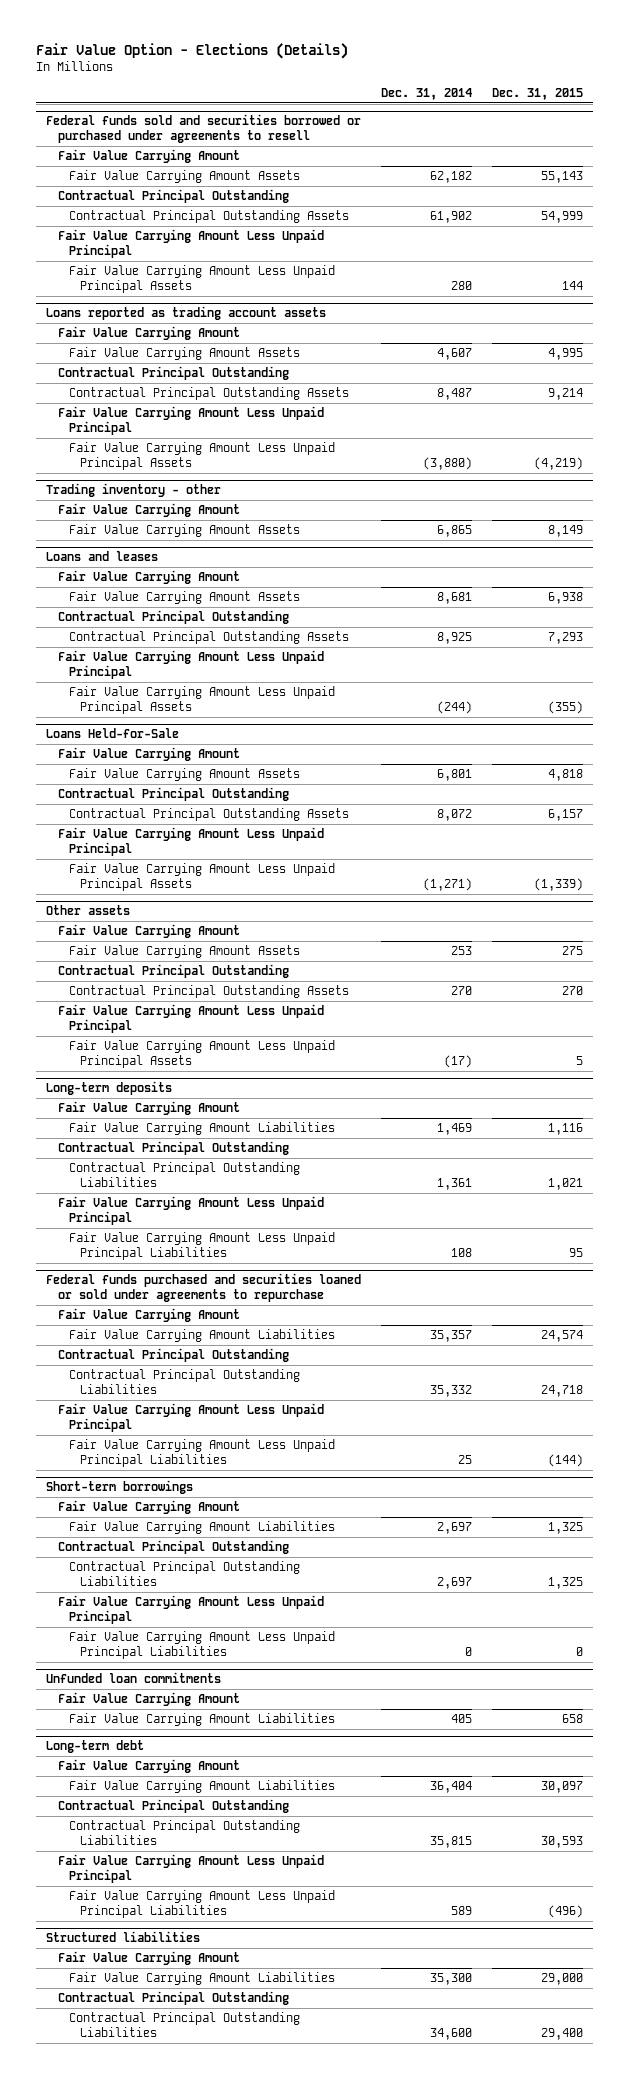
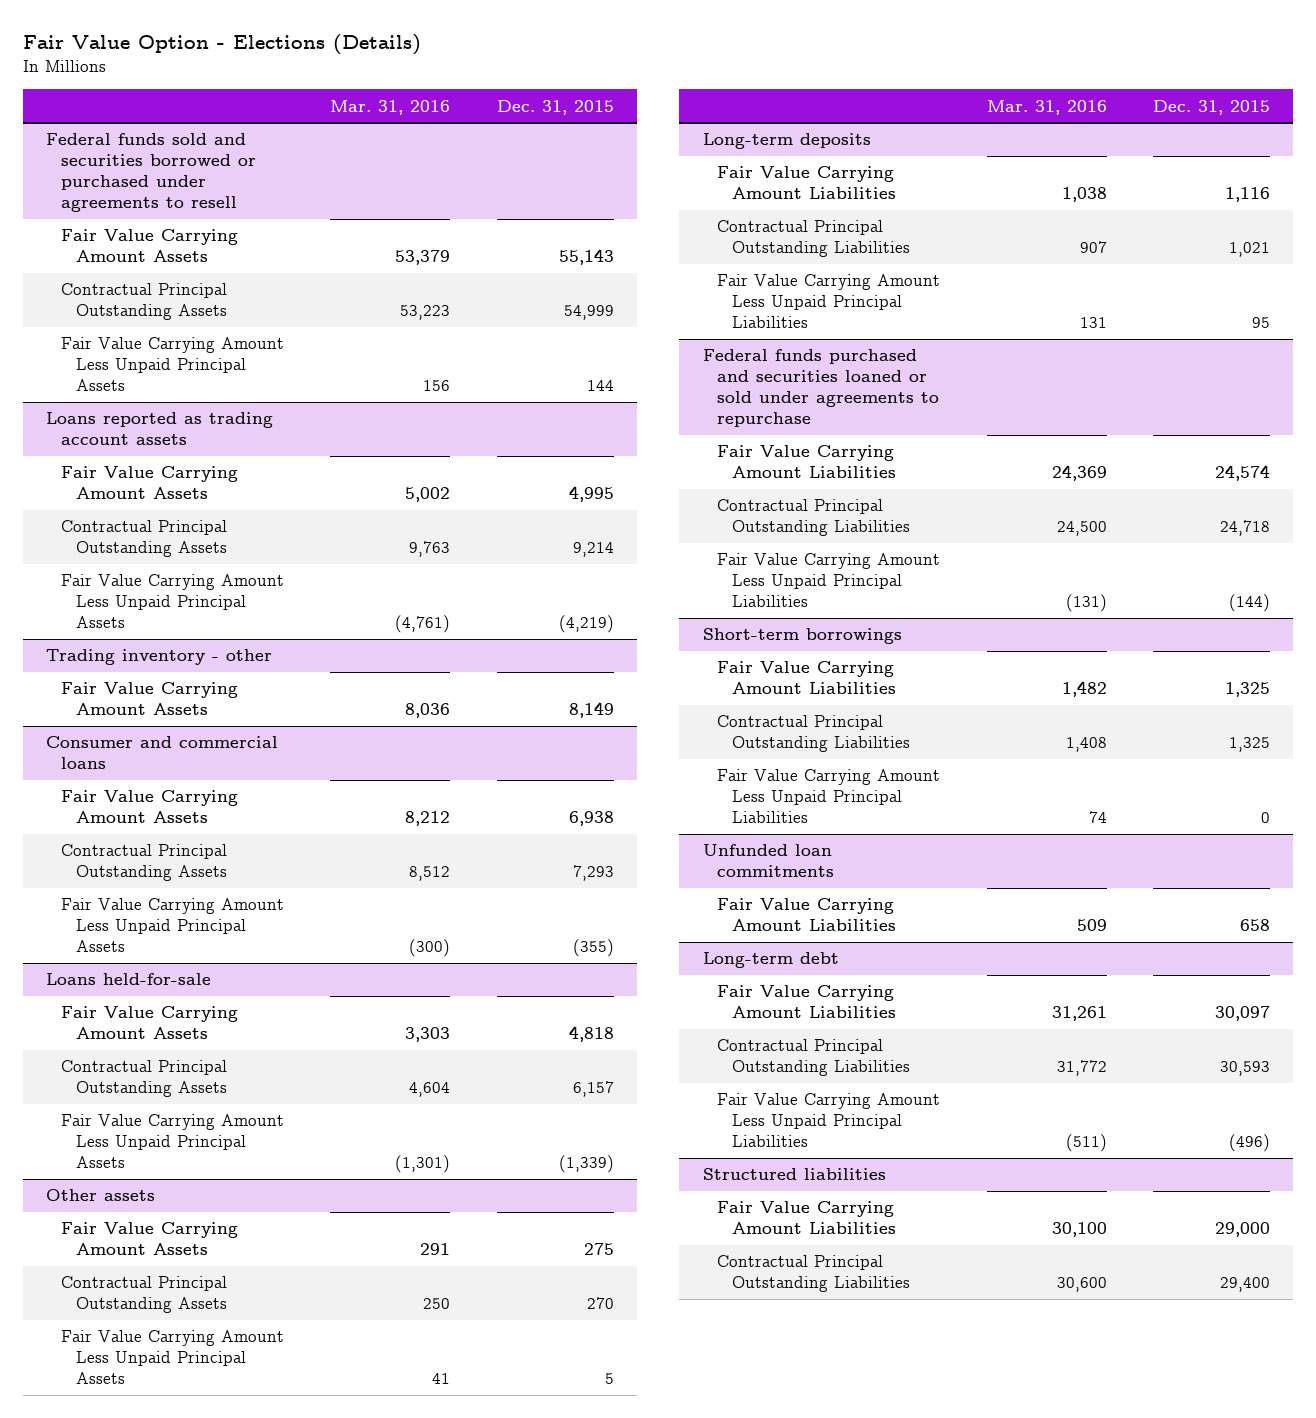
[381,87,473,100] Dec. 31, 2014 -> none
none -> [330,99,451,115] Mar. 31, 2016
[57,149,240,164] Fair Value Carrying Amount -> none
[57,189,289,204] Contractual Principal Outstanding -> none
[57,229,324,258] Fair Value Carrying Amount Less Unpaid Principal -> none
[57,326,240,341] Fair Value Carrying Amount -> none
[57,366,289,381] Contractual Principal Outstanding -> none
[57,406,324,435] Fair Value Carrying Amount Less Unpaid Principal -> none
[57,503,240,518] Fair Value Carrying Amount -> none
[57,570,240,585] Fair Value Carrying Amount -> none
[46,551,159,562] Loans and leases -> [46,736,279,770] Consumer and commercial loans
[57,610,289,625] Contractual Principal Outstanding -> none
[57,650,324,679] Fair Value Carrying Amount Less Unpaid Principal -> none
[57,747,240,762] Fair Value Carrying Amount -> none
[46,728,180,739] Loans Held-for-Sale -> [46,973,212,986] Loans held-for-sale
[57,787,289,802] Contractual Principal Outstanding -> none
[57,827,324,856] Fair Value Carrying Amount Less Unpaid Principal -> none
[57,924,240,939] Fair Value Carrying Amount -> none
[57,964,289,979] Contractual Principal Outstanding -> none
[57,1004,324,1033] Fair Value Carrying Amount Less Unpaid Principal -> none
[57,1101,240,1116] Fair Value Carrying Amount -> none
[57,1141,289,1156] Contractual Principal Outstanding -> none
[57,1196,324,1225] Fair Value Carrying Amount Less Unpaid Principal -> none
[57,1308,240,1323] Fair Value Carrying Amount -> none
[57,1348,289,1363] Contractual Principal Outstanding -> none
[57,1403,324,1432] Fair Value Carrying Amount Less Unpaid Principal -> none
[57,1500,240,1515] Fair Value Carrying Amount -> none
[57,1540,289,1555] Contractual Principal Outstanding -> none
[57,1595,324,1624] Fair Value Carrying Amount Less Unpaid Principal -> none
[57,1692,240,1707] Fair Value Carrying Amount -> none
[57,1759,240,1774] Fair Value Carrying Amount -> none
[57,1799,289,1814] Contractual Principal Outstanding -> none
[57,1854,324,1883] Fair Value Carrying Amount Less Unpaid Principal -> none
[57,1951,240,1966] Fair Value Carrying Amount -> none
[57,1991,289,2006] Contractual Principal Outstanding -> none

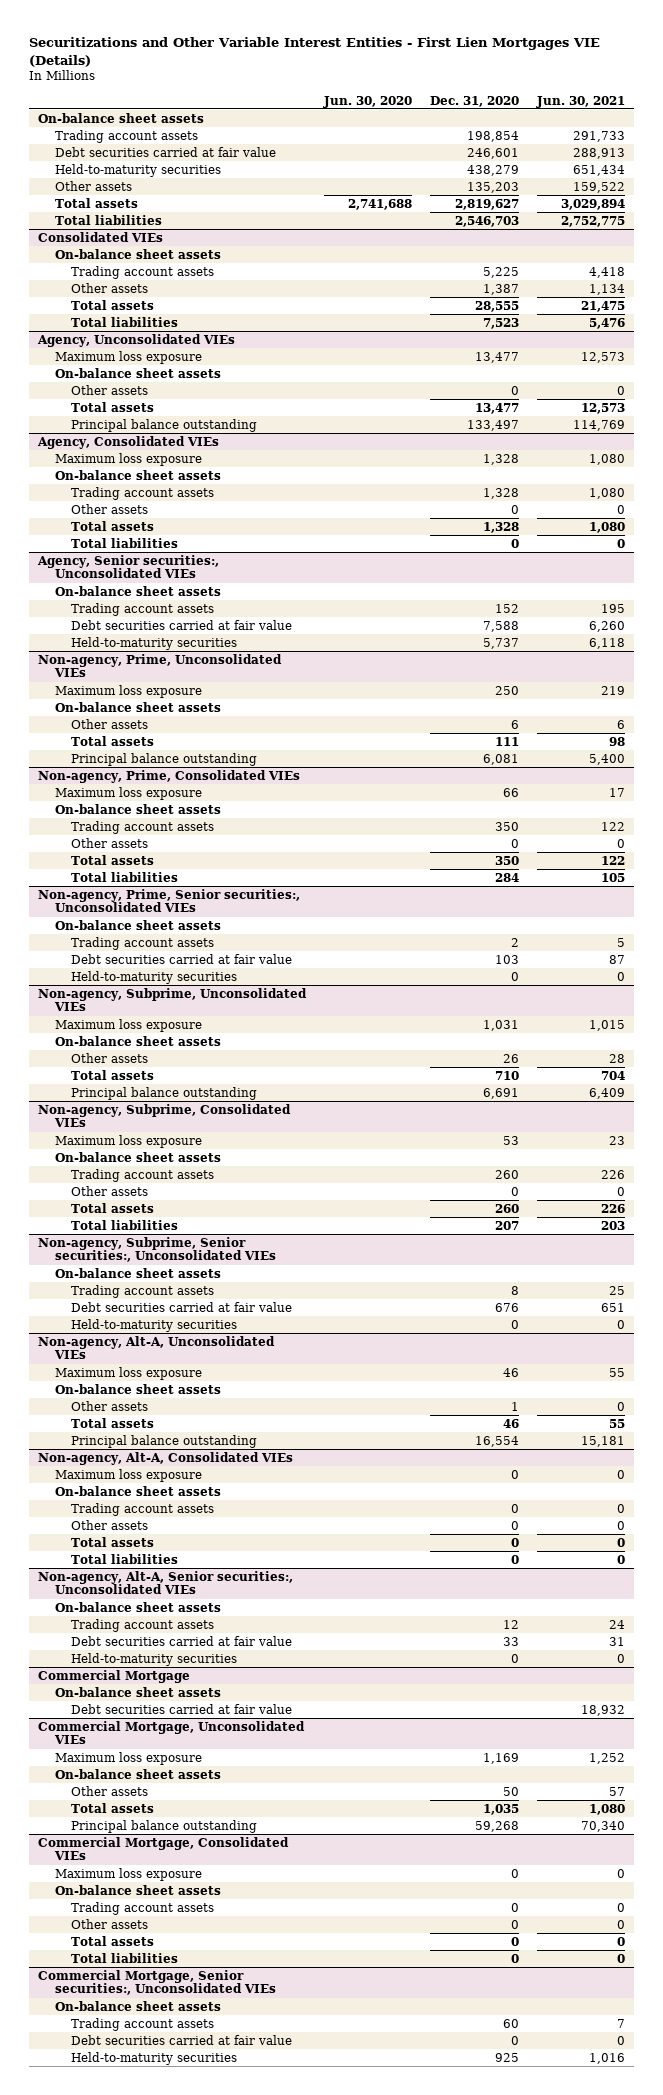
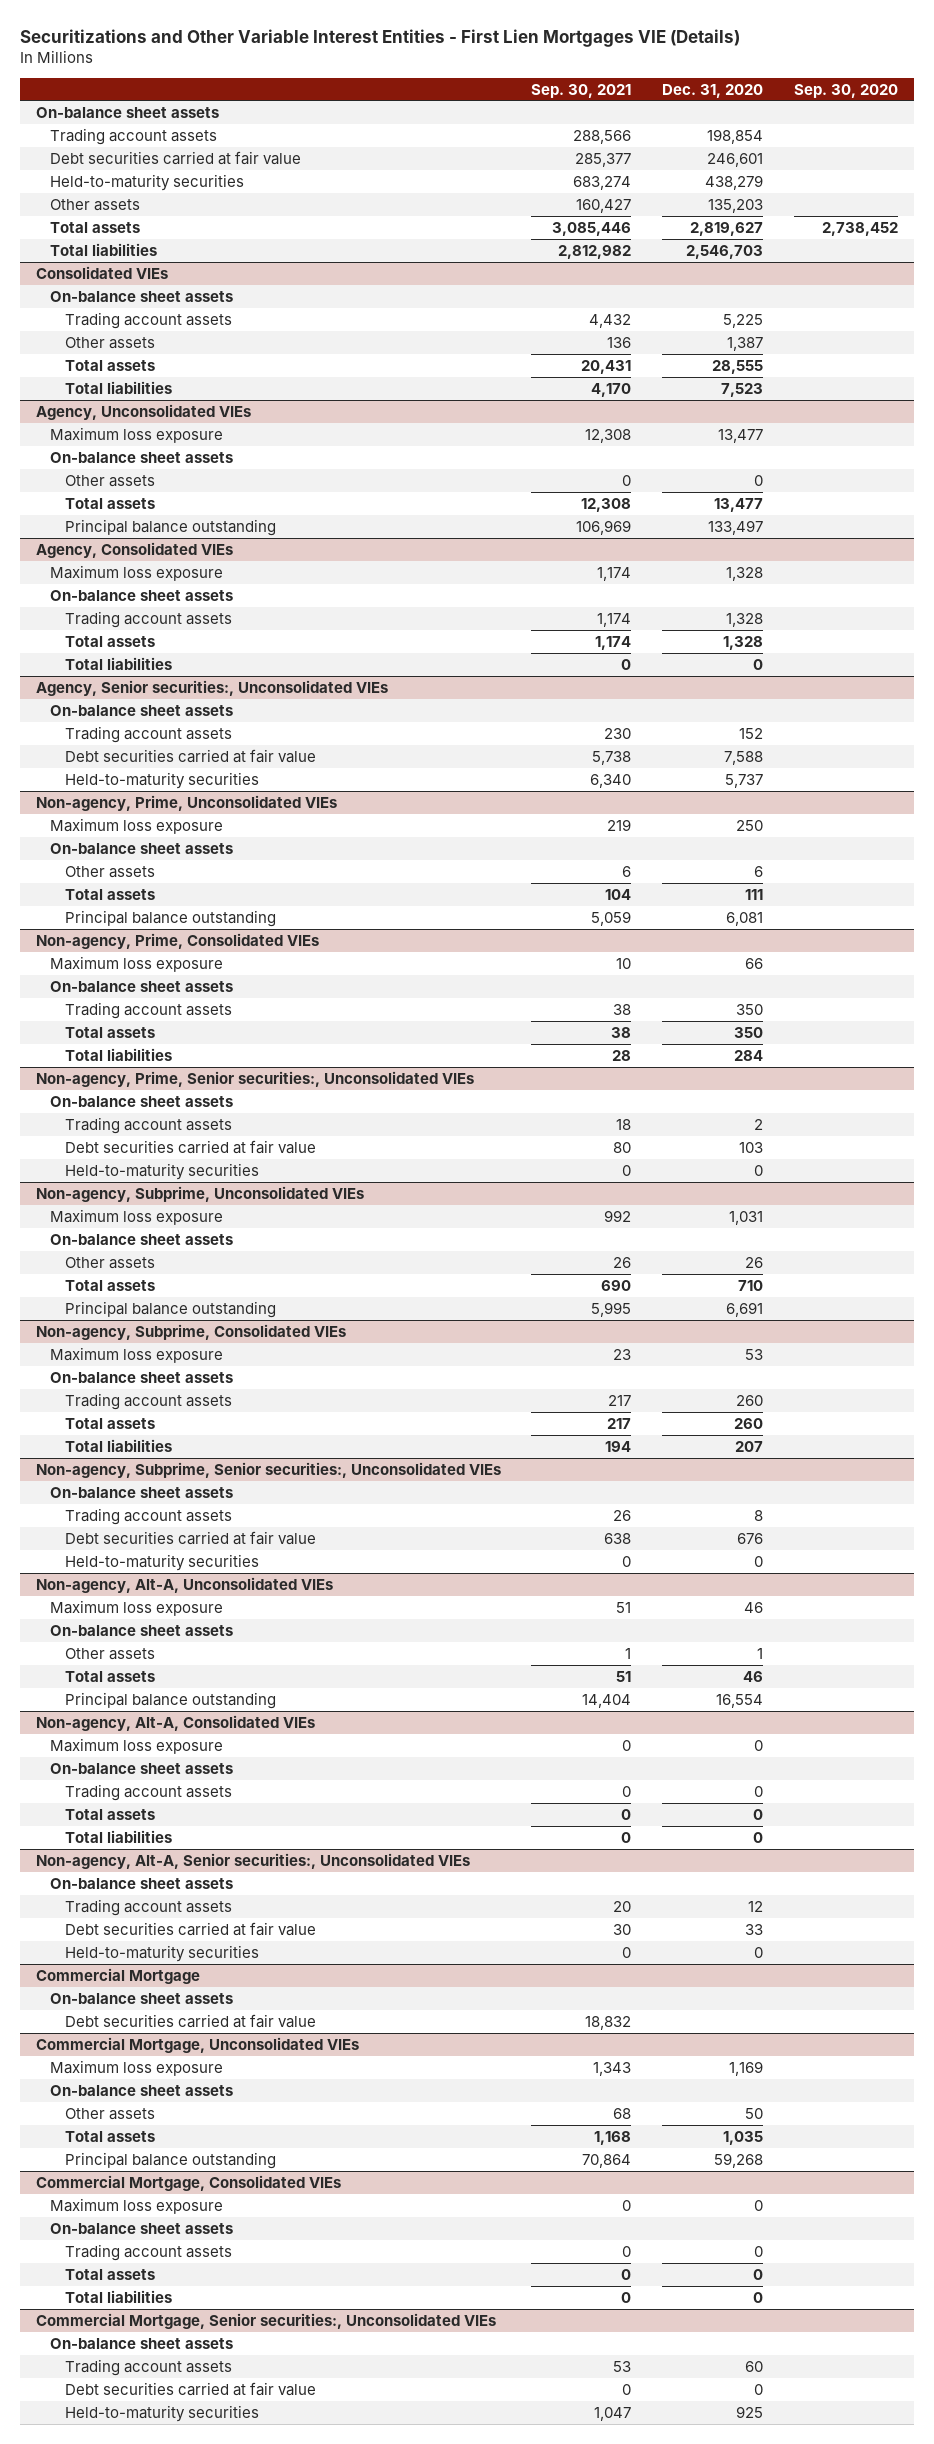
[323,95,413,108] Jun. 30, 2020 -> none
[535,95,625,108] Jun. 30, 2021 -> none
none -> [531,83,632,98] Sep. 30, 2021
none -> [794,83,899,98] Sep. 30, 2020
[70,503,148,514] Other assets -> none
[70,837,148,848] Other assets -> none
[70,1185,148,1196] Other assets -> none
[70,1519,148,1530] Other assets -> none
[70,1918,148,1929] Other assets -> none

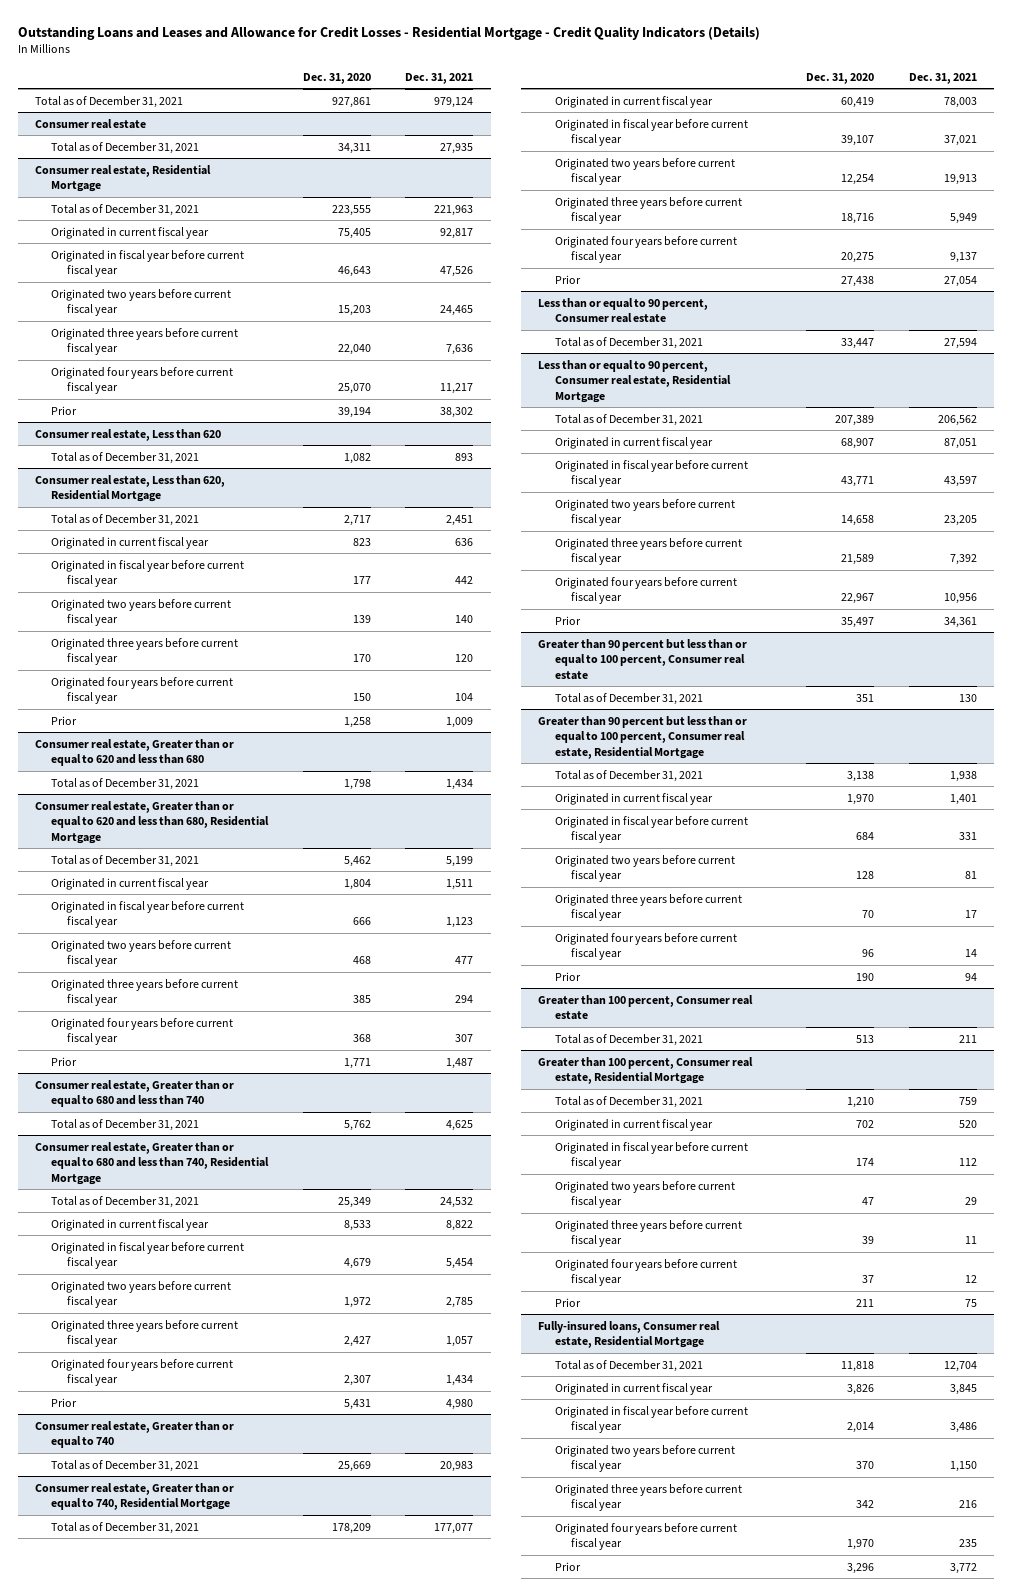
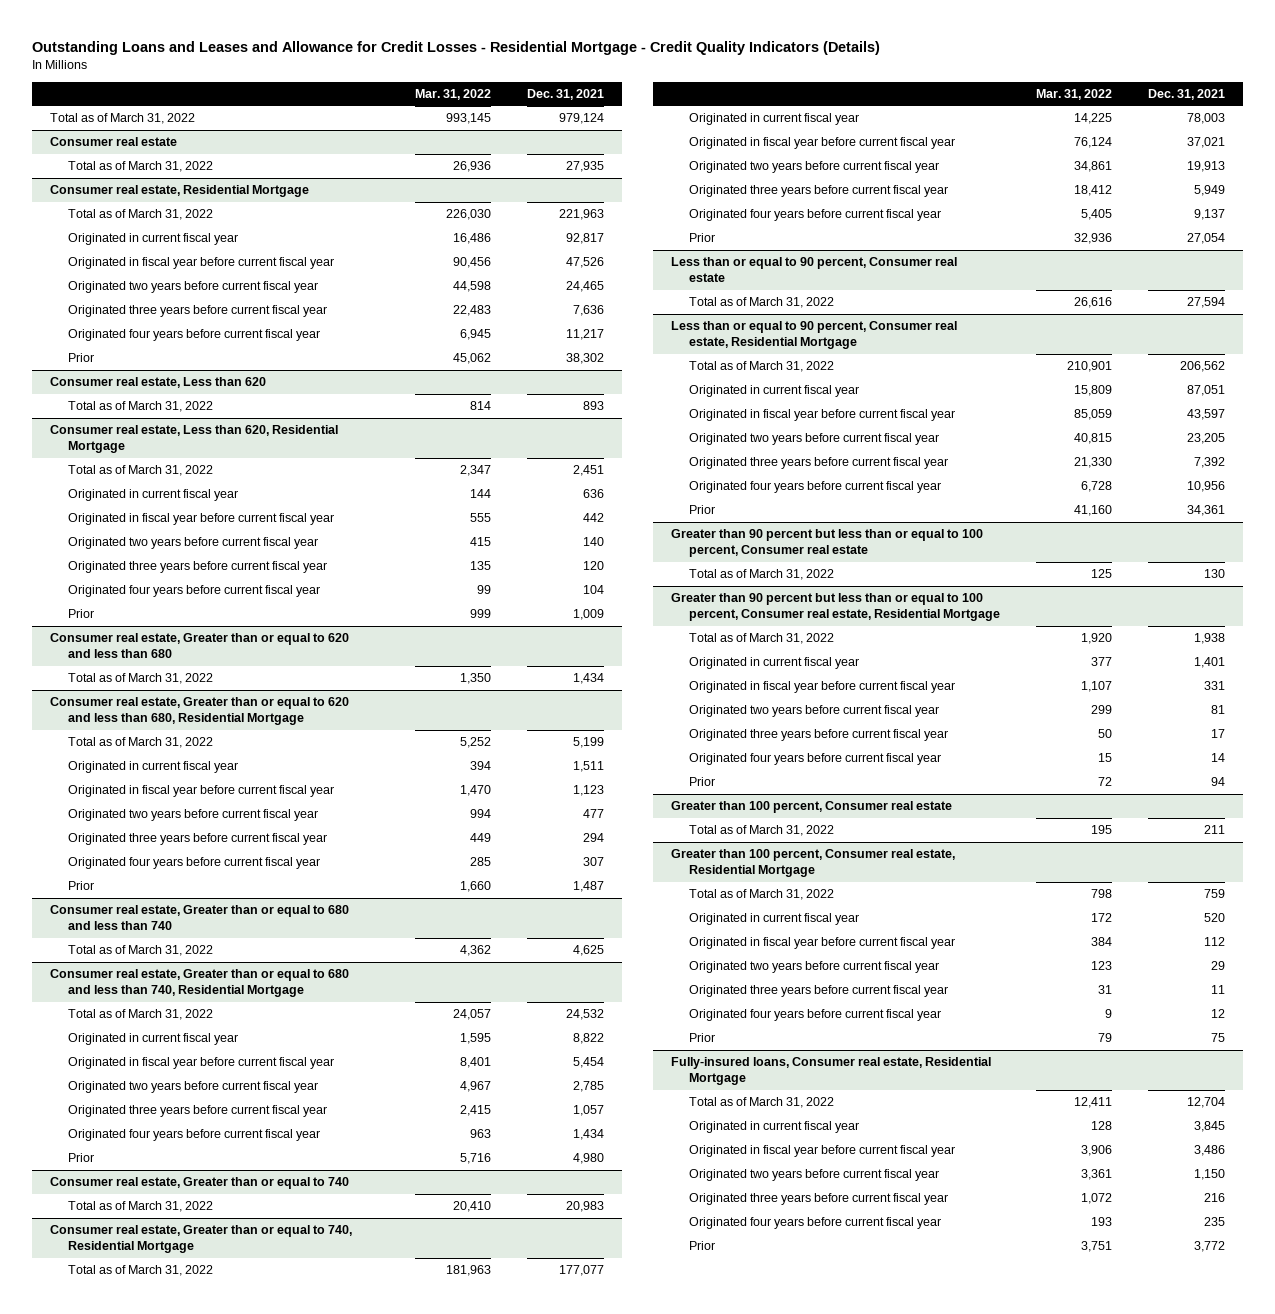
[302,72,371,84] Dec. 31, 2020 -> none
none -> [415,88,492,100] Mar. 31, 2022
[35,95,184,108] Total as of December 31, 2021 -> [50,113,196,125] Total as of March 31, 2022
[51,141,200,154] Total as of December 31, 2021 -> [68,161,214,173] Total as of March 31, 2022
[51,203,200,216] Total as of December 31, 2021 -> [68,209,214,221] Total as of March 31, 2022
[51,451,200,464] Total as of December 31, 2021 -> [68,401,214,413] Total as of March 31, 2022
[51,513,200,526] Total as of December 31, 2021 -> [68,465,214,477] Total as of March 31, 2022
[51,777,200,790] Total as of December 31, 2021 -> [68,673,214,685] Total as of March 31, 2022
[51,854,200,867] Total as of December 31, 2021 -> [68,737,214,749] Total as of March 31, 2022
[51,1118,200,1131] Total as of December 31, 2021 -> [68,945,214,957] Total as of March 31, 2022
[51,1195,200,1208] Total as of December 31, 2021 -> [68,1009,214,1021] Total as of March 31, 2022
[51,1459,200,1472] Total as of December 31, 2021 -> [68,1201,214,1213] Total as of March 31, 2022
[51,1521,200,1534] Total as of December 31, 2021 -> [68,1265,214,1277] Total as of March 31, 2022
[554,336,703,349] Total as of December 31, 2021 -> [689,297,835,309] Total as of March 31, 2022
[554,413,703,426] Total as of December 31, 2021 -> [689,361,835,373] Total as of March 31, 2022
[554,692,703,705] Total as of December 31, 2021 -> [689,569,835,581] Total as of March 31, 2022
[554,769,703,782] Total as of December 31, 2021 -> [689,633,835,645] Total as of March 31, 2022
[554,1033,703,1046] Total as of December 31, 2021 -> [689,825,835,837] Total as of March 31, 2022
[554,1095,703,1108] Total as of December 31, 2021 -> [689,889,835,901] Total as of March 31, 2022
[554,1359,703,1372] Total as of December 31, 2021 -> [689,1097,835,1109] Total as of March 31, 2022

